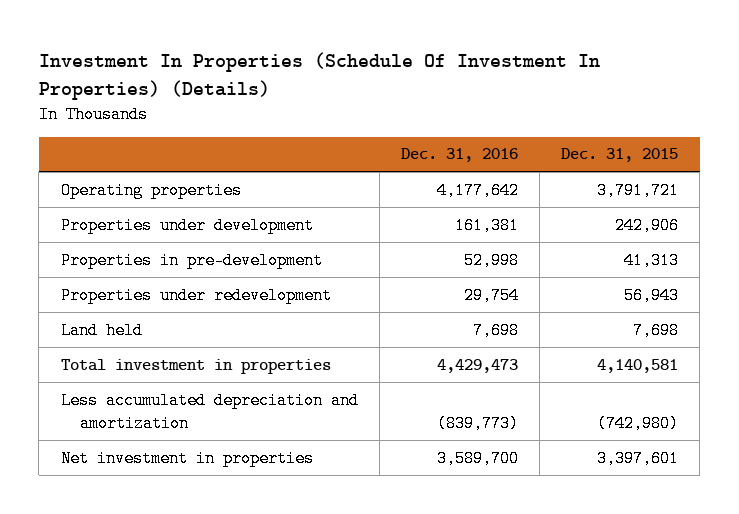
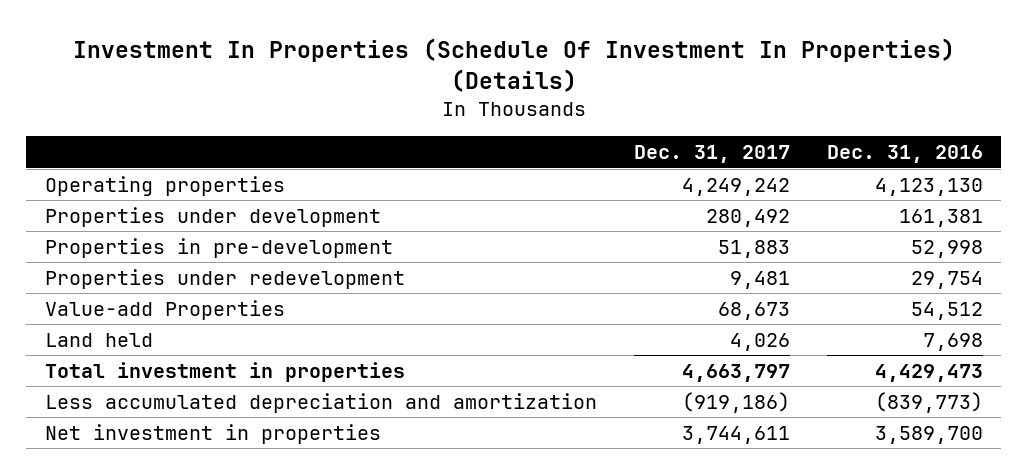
[561,148,679,163] Dec. 31, 2015 -> none
none -> [633,145,790,164] Dec. 31, 2017
[436,181,519,199] 4,177,642 -> [874,178,983,197] 4,123,130
none -> [44,300,285,321] Value-add Properties

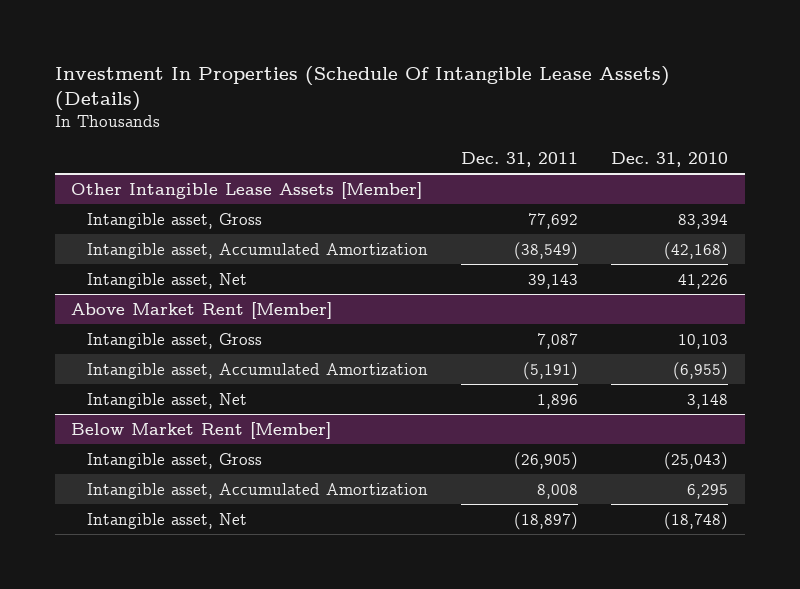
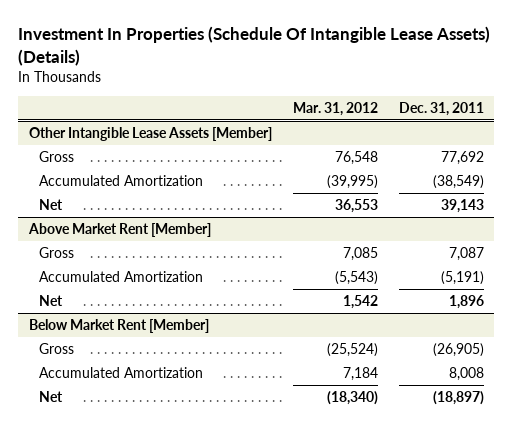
[611,152,729,168] Dec. 31, 2010 -> none
none -> [292,101,378,116] Mar. 31, 2012
[87,212,263,229] Intangible asset, Gross -> [39,150,75,162] Gross
[87,242,429,259] Intangible asset, Accumulated Amortization -> [39,174,204,186] Accumulated Amortization
[87,272,248,289] Intangible asset, Net -> [39,198,64,210] Net
[87,332,263,349] Intangible asset, Gross -> [39,246,75,258] Gross
[87,362,429,379] Intangible asset, Accumulated Amortization -> [39,270,204,282] Accumulated Amortization
[87,392,248,409] Intangible asset, Net -> [39,294,64,306] Net
[87,452,263,469] Intangible asset, Gross -> [39,342,75,354] Gross
[87,482,429,499] Intangible asset, Accumulated Amortization -> [39,366,204,378] Accumulated Amortization
[87,512,248,529] Intangible asset, Net -> [39,390,64,402] Net

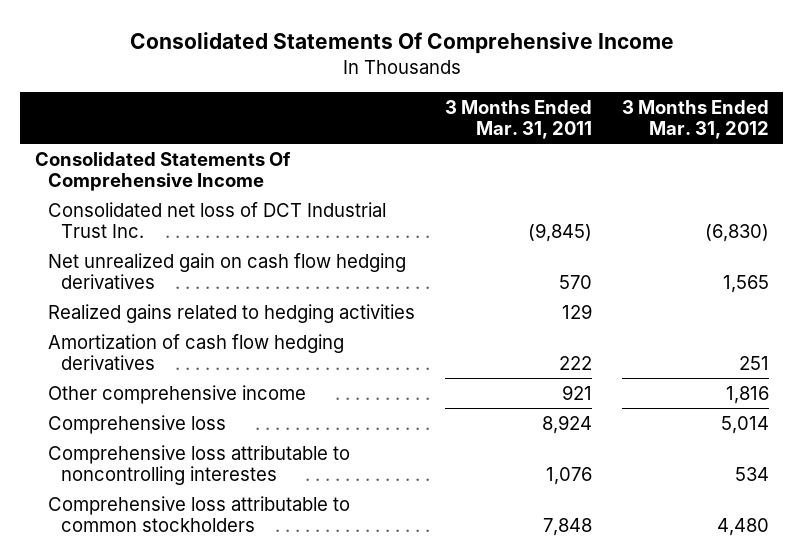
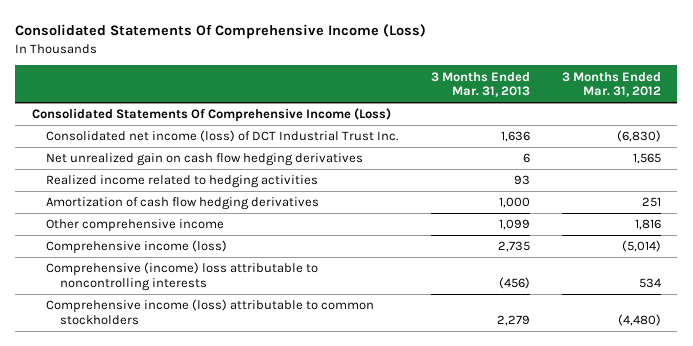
[129,31,674,54] Consolidated Statements Of Comprehensive Income -> [15,24,427,40] Consolidated Statements Of Comprehensive Income (Loss)
[444,99,592,139] 3 Months Ended Mar. 31, 2011 -> none
none -> [430,71,530,98] 3 Months Ended Mar. 31, 2013
[35,151,292,191] Consolidated Statements Of Comprehensive Income -> [31,108,391,123] Consolidated Statements Of Comprehensive Income (Loss)
[48,201,387,238] Consolidated net loss of DCT Industrial Trust Inc. -> [45,130,398,143] Consolidated net income (loss) of DCT Industrial Trust Inc.
[48,303,416,323] Realized gains related to hedging activities -> [45,175,318,189] Realized income related to hedging activities
[48,414,227,434] Comprehensive loss -> [45,240,227,255] Comprehensive income (loss)
[720,415,769,434] 5,014 -> [622,240,662,253] (5,014)
[48,444,351,485] Comprehensive loss attributable to noncontrolling interestes -> [45,262,318,291] Comprehensive (income) loss attributable to noncontrolling interests
[48,495,351,532] Comprehensive loss attributable to common stockholders -> [45,299,374,325] Comprehensive income (loss) attributable to common stockholders
[716,517,769,536] 4,480 -> [618,313,662,326] (4,480)

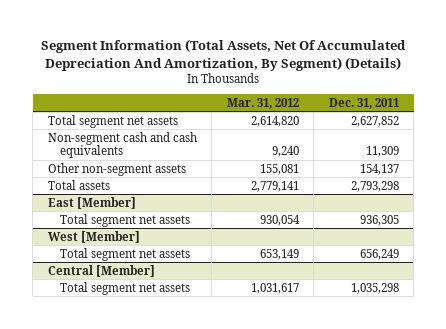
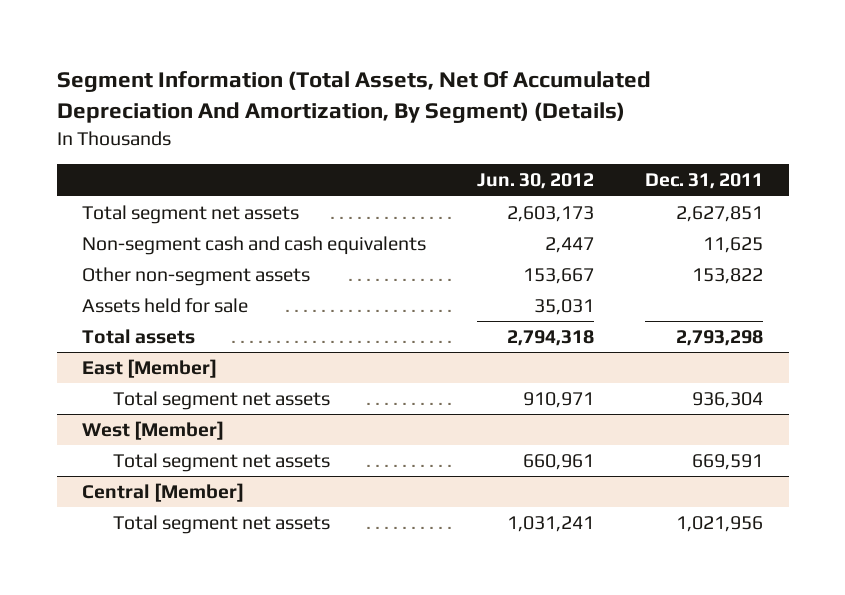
[226,97,299,109] Mar. 31, 2012 -> none
none -> [477,173,595,190] Jun. 30, 2012
[350,115,399,127] 2,627,852 -> [676,206,764,223] 2,627,851
[365,146,399,158] 11,309 -> [703,237,764,254] 11,625
[359,163,399,175] 154,137 -> [692,268,764,285] 153,822
none -> [82,298,249,314] Assets held for sale
[359,214,399,226] 936,305 -> [692,392,764,409] 936,304
[359,248,399,260] 656,249 -> [692,454,764,471] 669,591
[350,282,399,294] 1,035,298 -> [676,516,764,533] 1,021,956

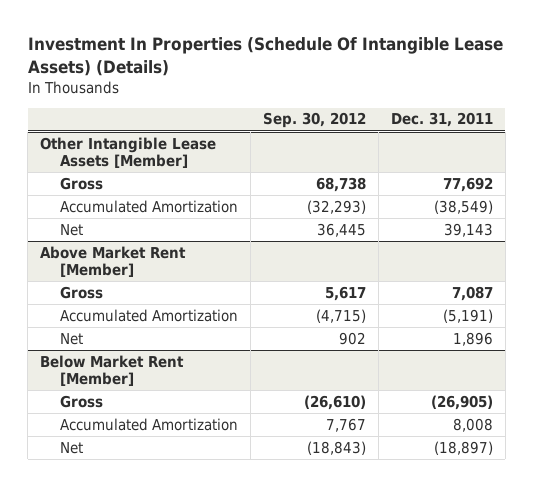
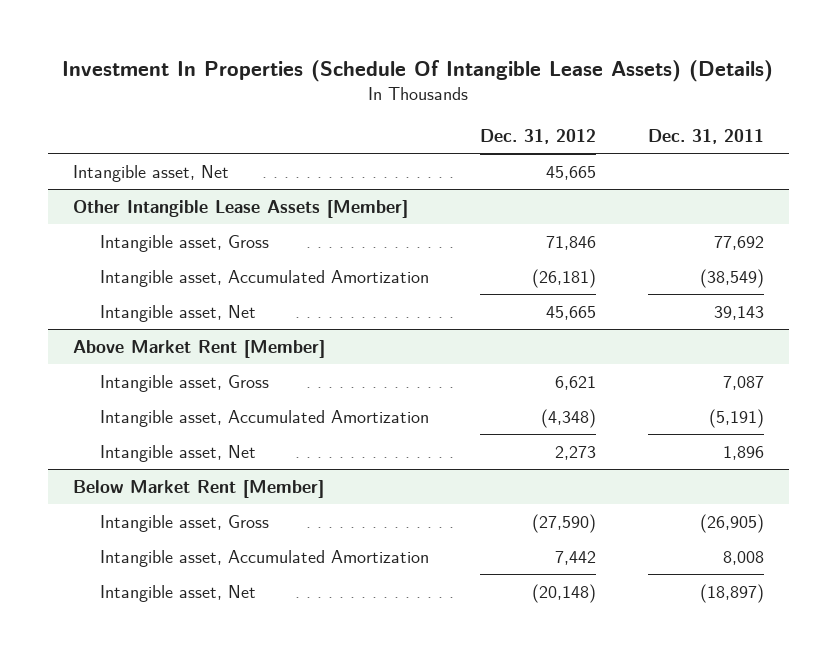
[262,112,366,129] Sep. 30, 2012 -> none
none -> [480,129,597,145] Dec. 31, 2012
none -> [73,164,230,182] Intangible asset, Net
[59,176,103,190] Gross -> [99,234,269,252] Intangible asset, Gross
[59,199,238,213] Accumulated Amortization -> [99,269,429,287] Intangible asset, Accumulated Amortization
[59,223,83,236] Net -> [99,304,256,322] Intangible asset, Net
[59,285,103,299] Gross -> [99,374,269,392] Intangible asset, Gross
[59,308,238,322] Accumulated Amortization -> [99,409,429,427] Intangible asset, Accumulated Amortization
[59,332,83,345] Net -> [99,444,256,462] Intangible asset, Net
[59,394,103,408] Gross -> [99,514,269,532] Intangible asset, Gross
[59,417,238,431] Accumulated Amortization -> [99,549,429,567] Intangible asset, Accumulated Amortization
[59,441,83,454] Net -> [99,584,256,602] Intangible asset, Net

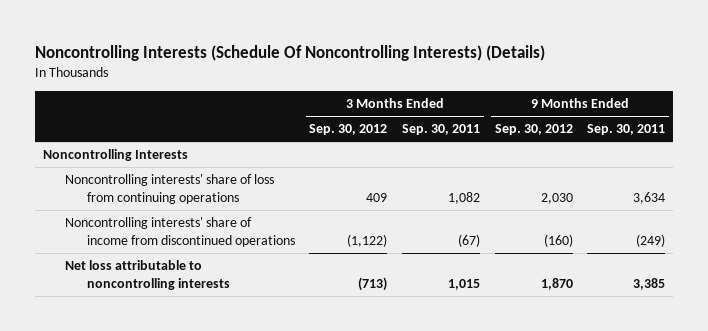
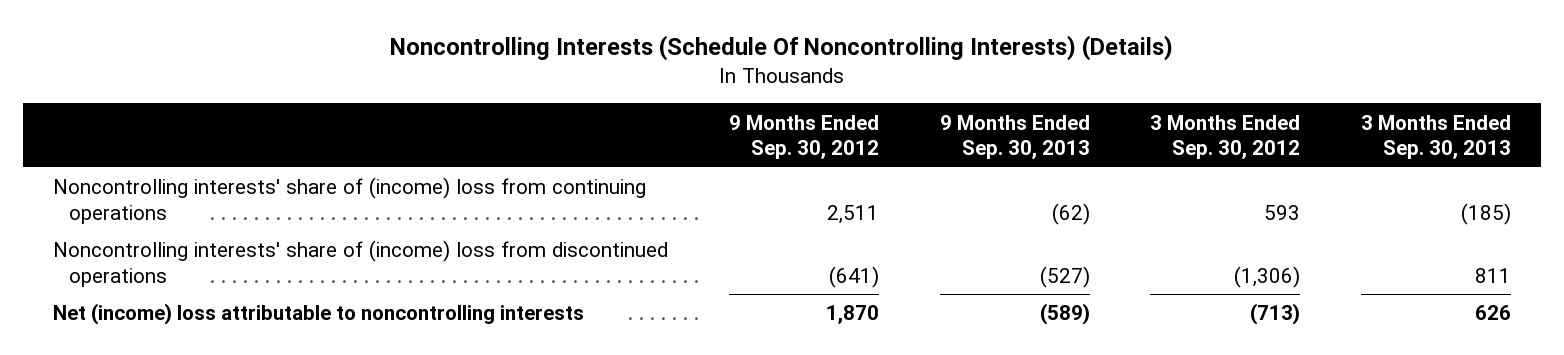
[401,124,480,136] Sep. 30, 2011 -> none
[587,124,666,136] Sep. 30, 2011 -> none
none -> [939,114,1090,159] 9 Months Ended Sep. 30, 2013
none -> [1360,114,1511,159] 3 Months Ended Sep. 30, 2013
[42,149,188,162] Noncontrolling Interests -> none
[64,174,274,204] Noncontrolling interests' share of loss from continuing operations -> [53,177,647,224] Noncontrolling interests' share of (income) loss from continuing operations
[366,192,388,202] 409 -> [1264,204,1301,220] 593
[540,192,573,204] 2,030 -> [827,204,880,224] 2,511
[64,217,295,247] Noncontrolling interests' share of income from discontinued operations -> [53,240,669,287] Noncontrolling interests' share of (income) loss from discontinued operations
[347,233,388,247] (1,122) -> [1234,265,1301,288] (1,306)
[543,233,573,247] (160) -> [829,265,880,288] (641)
[64,260,230,290] Net loss attributable to noncontrolling interests -> [53,303,585,326] Net (income) loss attributable to noncontrolling interests

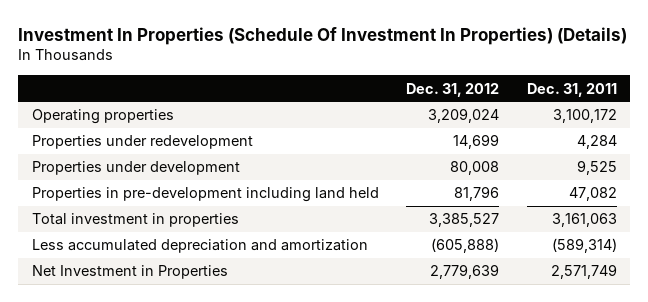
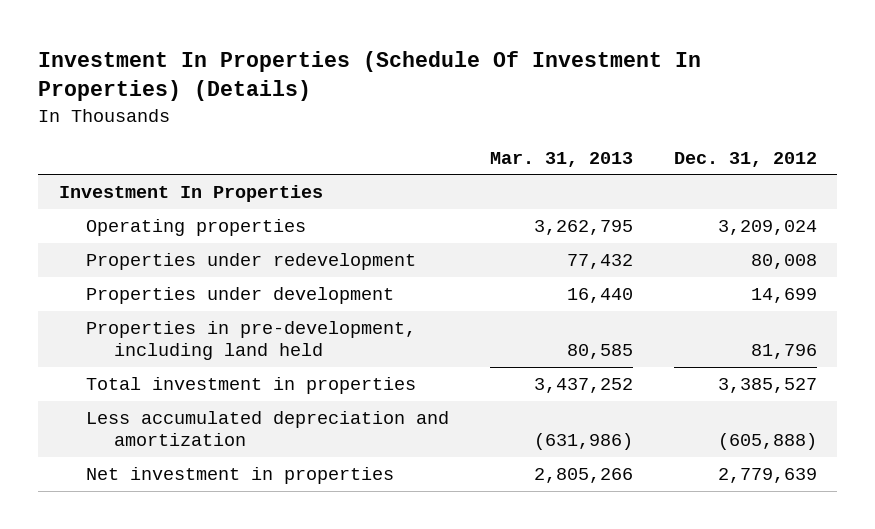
[526,82,617,97] Dec. 31, 2011 -> none
none -> [490,151,634,167] Mar. 31, 2013
none -> [58,185,323,203] Investment In Properties
[453,134,500,150] 14,699 -> [750,254,817,270] 80,008
[450,161,500,176] 80,008 -> [750,288,817,304] 14,699
[31,187,379,203] Properties in pre-development including land held -> [86,321,417,361] Properties in pre-development, including land held
[31,265,228,280] Net Investment in Properties -> [86,467,395,485] Net investment in properties

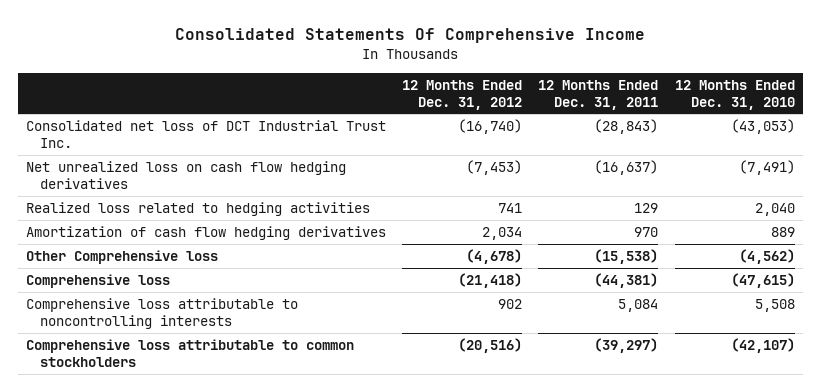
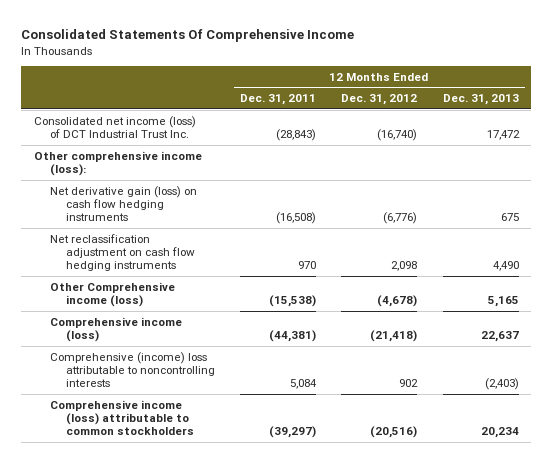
[674,79,795,110] 12 Months Ended Dec. 31, 2010 -> none
none -> [442,94,519,106] Dec. 31, 2013
[25,202,370,217] Realized loss related to hedging activities -> none
[25,226,386,241] Amortization of cash flow hedging derivatives -> none
[25,120,386,148] Consolidated net loss of DCT Industrial Trust Inc. -> [34,115,197,138] Consolidated net income (loss) of DCT Industrial Trust Inc.
none -> [34,150,203,176] Other comprehensive income (loss):
[25,161,346,189] Net unrealized loss on cash flow hedging derivatives -> [49,185,197,222] Net derivative gain (loss) on cash flow hedging instruments
[466,160,523,176] (7,453) -> [383,212,418,225] (6,776)
[594,160,659,176] (16,637) -> [276,212,317,225] (16,508)
none -> [49,233,195,272] Net reclassification adjustment on cash flow hedging instruments
[25,250,218,265] Other Comprehensive loss -> [49,281,175,307] Other Comprehensive income (loss)
[25,274,170,289] Comprehensive loss -> [49,316,182,342] Comprehensive income (loss)
[25,298,298,329] Comprehensive loss attributable to noncontrolling interests -> [49,351,215,388] Comprehensive (income) loss attributable to noncontrolling interests
[25,339,354,367] Comprehensive loss attributable to common stockholders -> [49,399,194,436] Comprehensive income (loss) attributable to common stockholders

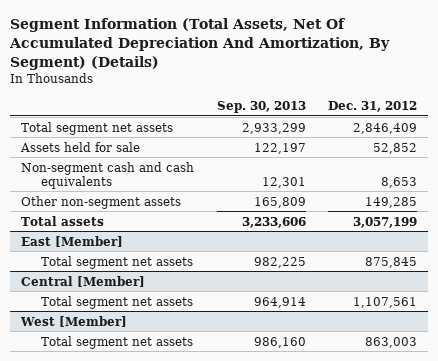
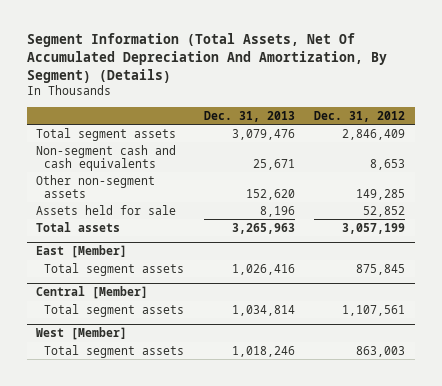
[216,101,306,114] Sep. 30, 2013 -> none
none -> [203,110,295,122] Dec. 31, 2013
[21,121,174,135] Total segment net assets -> [36,127,177,141] Total segment assets
[20,141,141,152] Assets held for sale -> [36,204,177,215] Assets held for sale
[40,255,193,269] Total segment net assets -> [44,262,185,276] Total segment assets
[40,295,193,309] Total segment net assets -> [44,303,185,317] Total segment assets
[40,335,193,349] Total segment net assets -> [44,344,185,358] Total segment assets

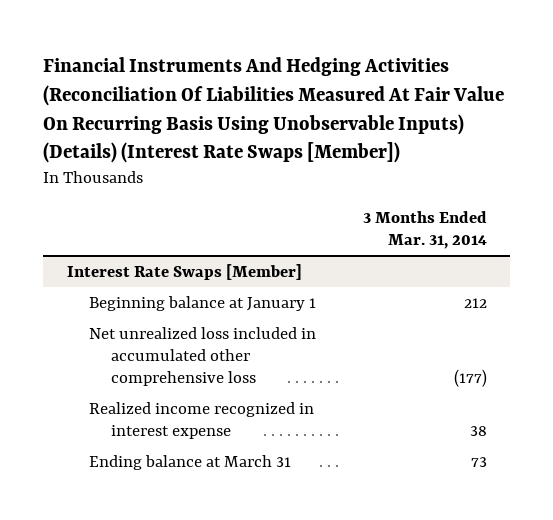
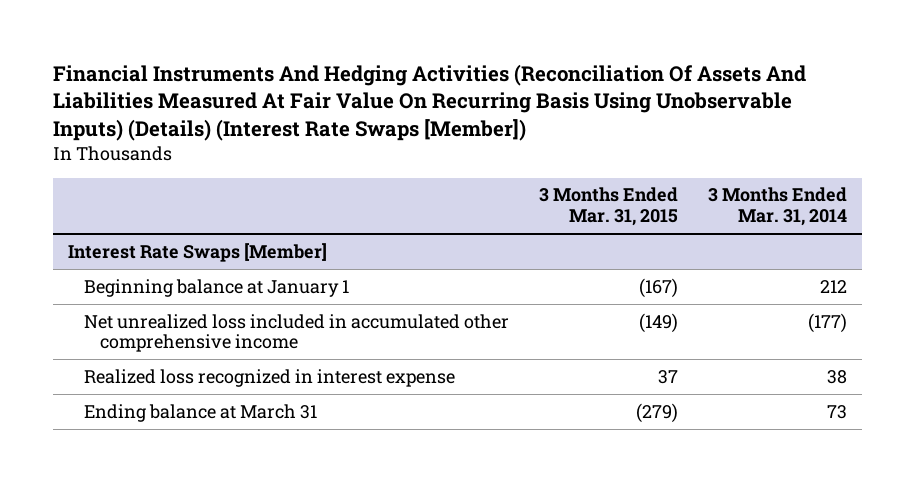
[43,56,505,164] Financial Instruments And Hedging Activities (Reconciliation Of Liabilities Measured At Fair Value On Recurring Basis Using Unobservable Inputs) (Details) (Interest Rate Swaps [Member]) -> [52,63,806,141] Financial Instruments And Hedging Activities (Reconciliation Of Assets And Liabilities Measured At Fair Value On Recurring Basis Using Unobservable Inputs) (Details) (Interest Rate Swaps [Member])
none -> [538,187,678,227] 3 Months Ended Mar. 31, 2015
[88,326,316,387] Net unrealized loss included in accumulated other comprehensive loss -> [83,313,509,353] Net unrealized loss included in accumulated other comprehensive income
[88,401,314,439] Realized income recognized in interest expense -> [83,368,455,387] Realized loss recognized in interest expense

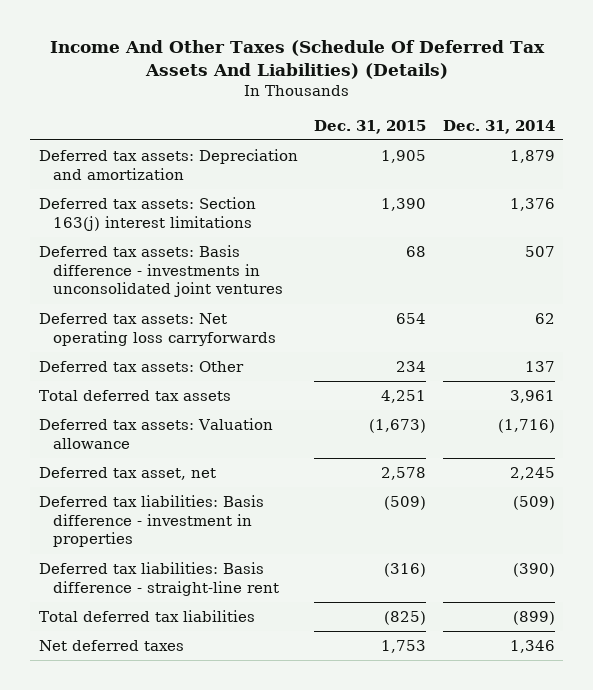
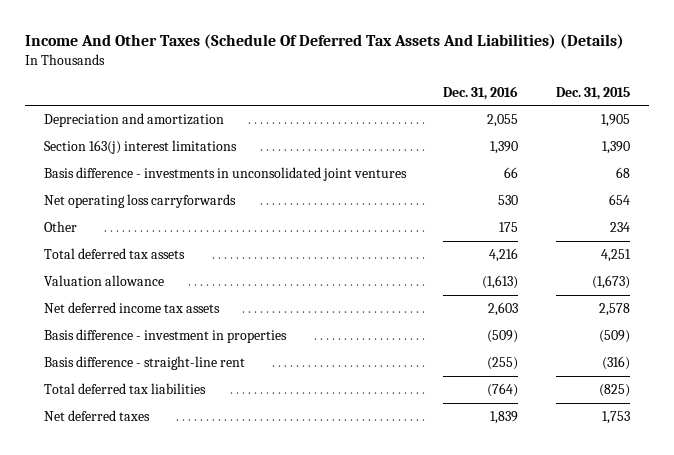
[442,119,555,134] Dec. 31, 2014 -> none
none -> [443,85,519,100] Dec. 31, 2016
[38,148,298,180] Deferred tax assets: Depreciation and amortization -> [43,113,224,128] Depreciation and amortization
[38,196,256,231] Deferred tax assets: Section 163(j) interest limitations -> [43,140,237,155] Section 163(j) interest limitations
[38,244,284,298] Deferred tax assets: Basis difference - investments in unconsolidated joint ventures -> [43,167,407,182] Basis difference - investments in unconsolidated joint ventures
[38,312,277,346] Deferred tax assets: Net operating loss carryforwards -> [43,194,236,209] Net operating loss carryforwards
[38,360,244,372] Deferred tax assets: Other -> [43,221,77,233] Other
[38,417,273,449] Deferred tax assets: Valuation allowance -> [43,275,164,287] Valuation allowance
[38,466,216,480] Deferred tax asset, net -> [43,302,220,314] Net deferred income tax assets
[38,494,264,548] Deferred tax liabilities: Basis difference - investment in properties -> [43,329,287,344] Basis difference - investment in properties
[38,561,280,596] Deferred tax liabilities: Basis difference - straight-line rent -> [43,356,245,371] Basis difference - straight-line rent

